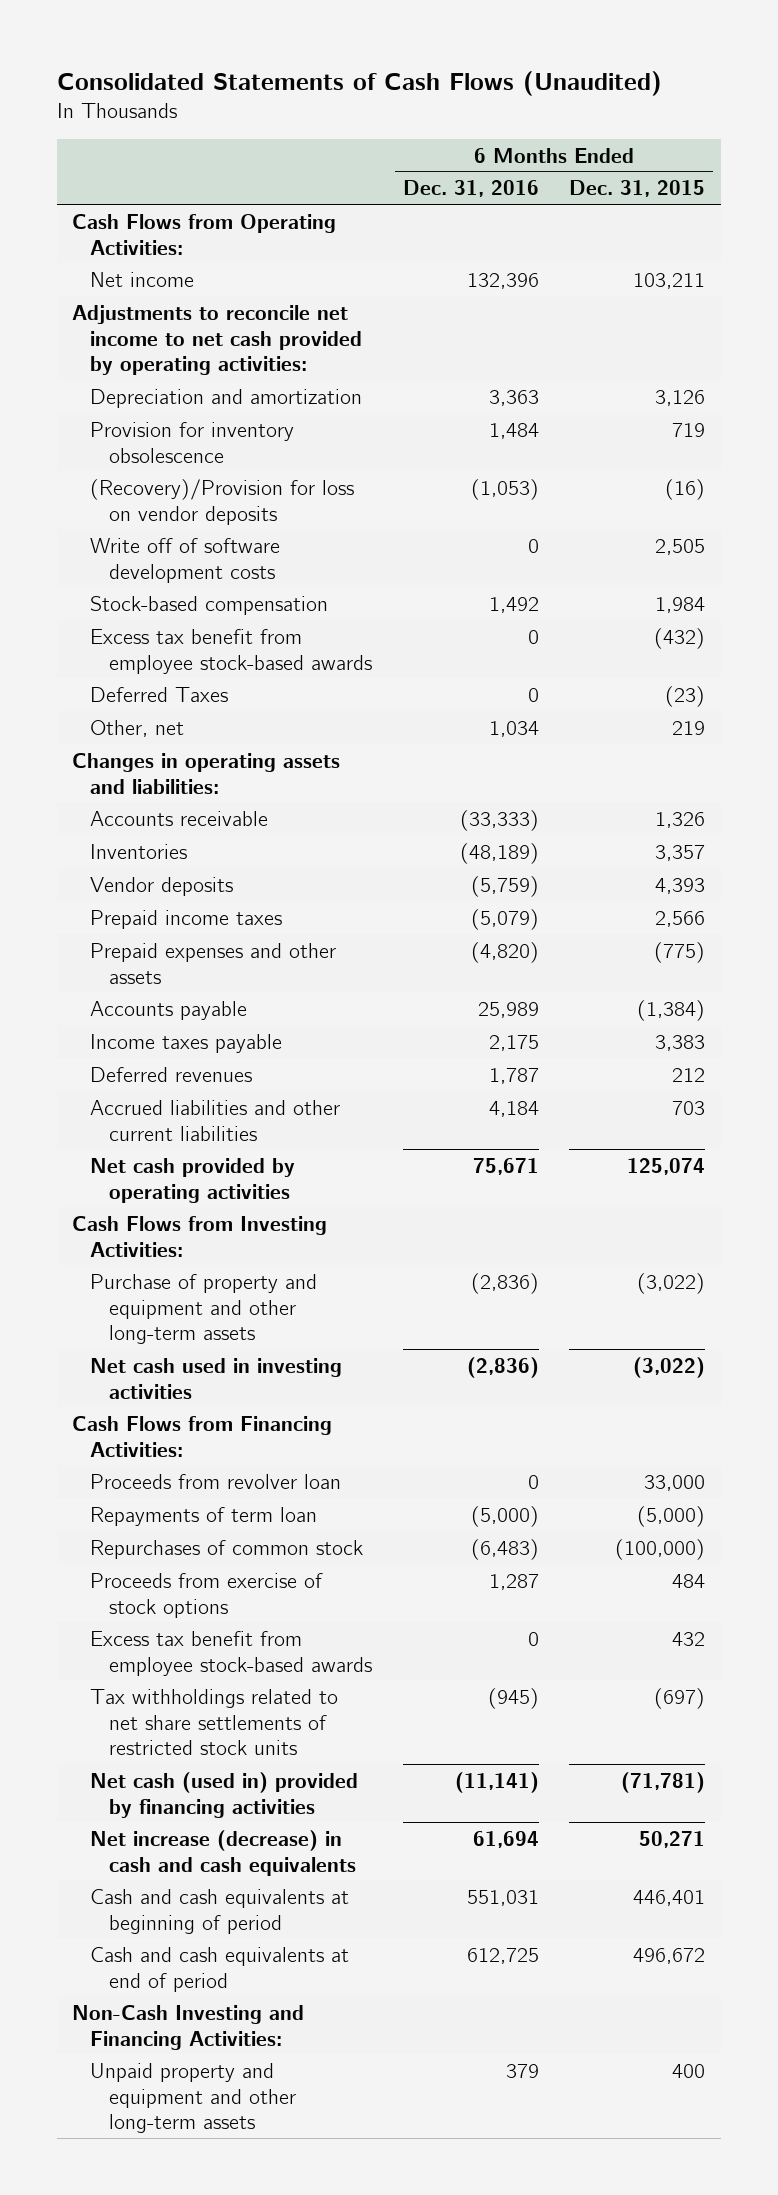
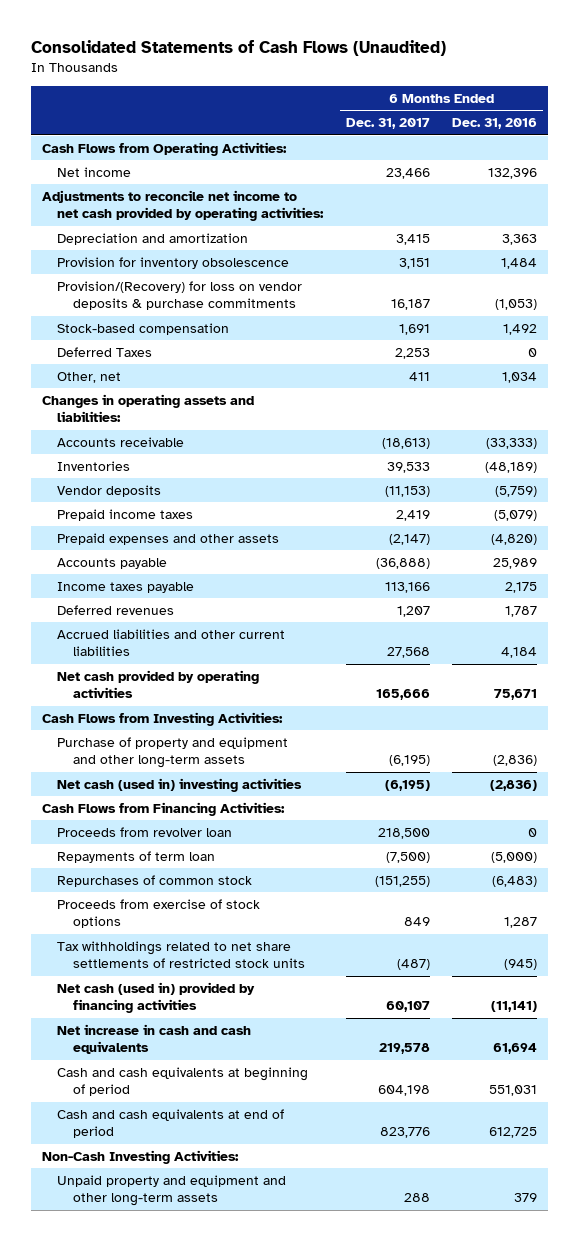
[569,180,706,198] Dec. 31, 2015 -> none
none -> [345,118,430,130] Dec. 31, 2017
[90,537,281,583] Write off of software development costs -> none
[90,478,355,525] (Recovery)/Provision for loss on vendor deposits -> [57,280,303,311] Provision/(Recovery) for loss on vendor deposits & purchase commitments
[90,628,372,674] Excess tax benefit from employee stock-based awards -> none
[90,1357,343,1399] Net cash used in investing activities -> [57,777,303,792] Net cash (used in) investing activities
[90,1630,372,1676] Excess tax benefit from employee stock-based awards -> none
[90,1829,356,1876] Net increase (decrease) in cash and cash equivalents -> [57,1023,252,1055] Net increase in cash and cash equivalents
[72,2004,305,2050] Non-Cash Investing and Financing Activities: -> [42,1149,240,1164] Non-Cash Investing Activities:

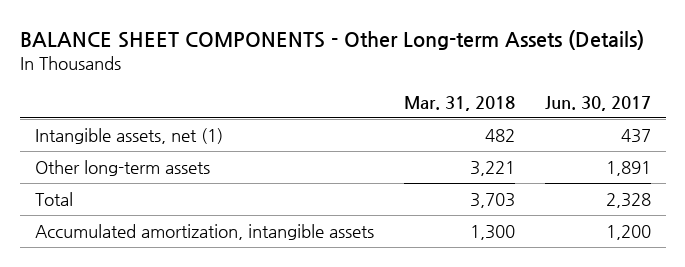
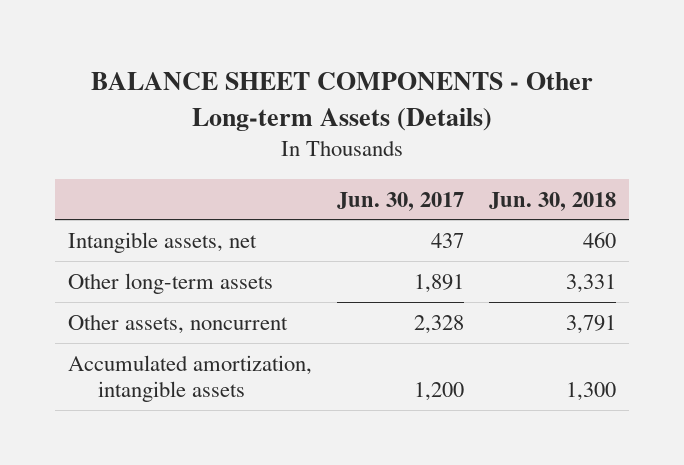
[403,95,515,111] Mar. 31, 2018 -> none
none -> [489,191,617,211] Jun. 30, 2018
[34,127,223,144] Intangible assets, net (1) -> [67,231,257,253] Intangible assets, net
[34,191,73,206] Total -> [67,313,288,334] Other assets, noncurrent

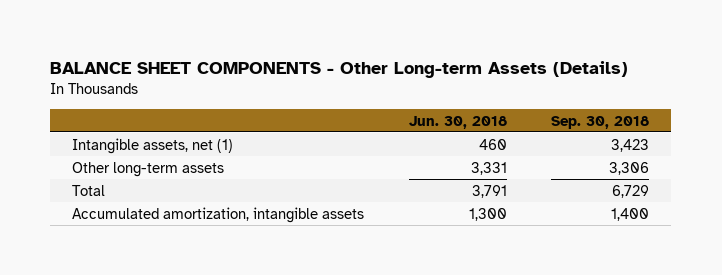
[337,191,465,211] Jun. 30, 2017 -> none
none -> [551,115,650,129] Sep. 30, 2018
[67,231,257,253] Intangible assets, net -> [72,137,234,154] Intangible assets, net (1)
[67,313,288,334] Other assets, noncurrent -> [72,184,106,196] Total

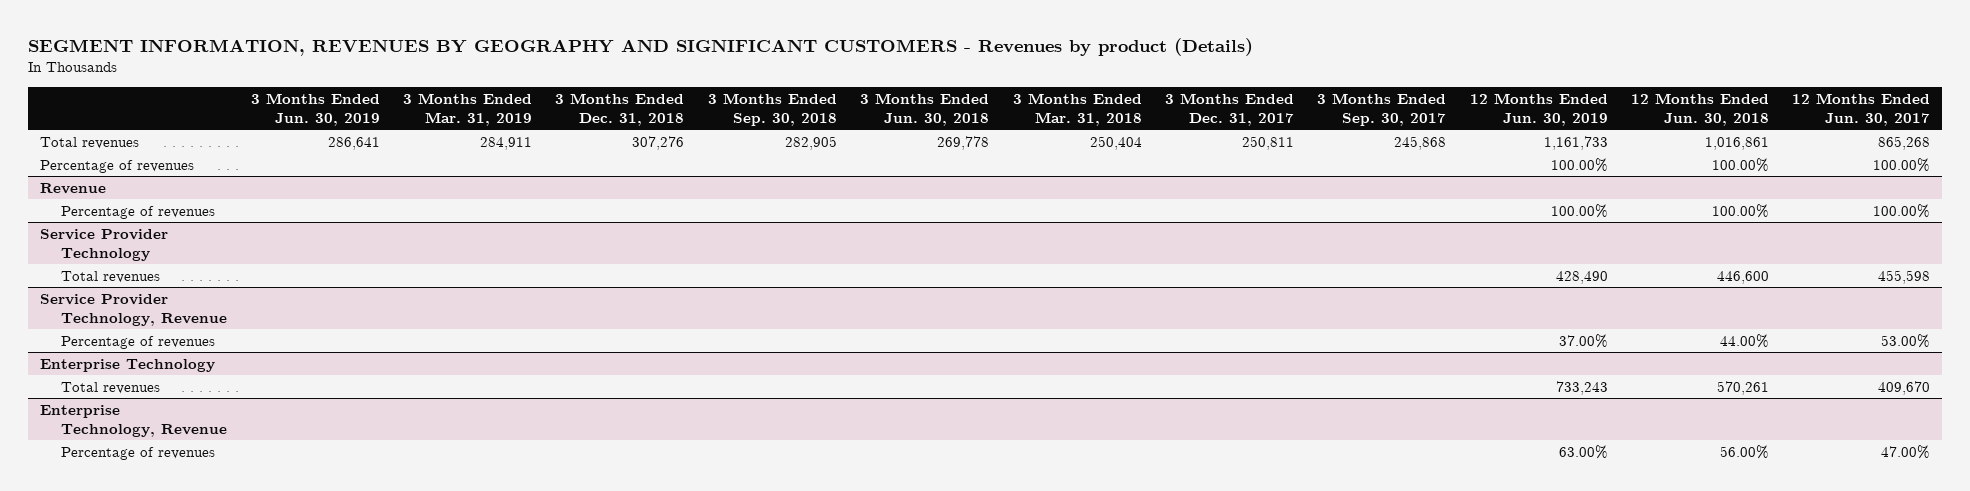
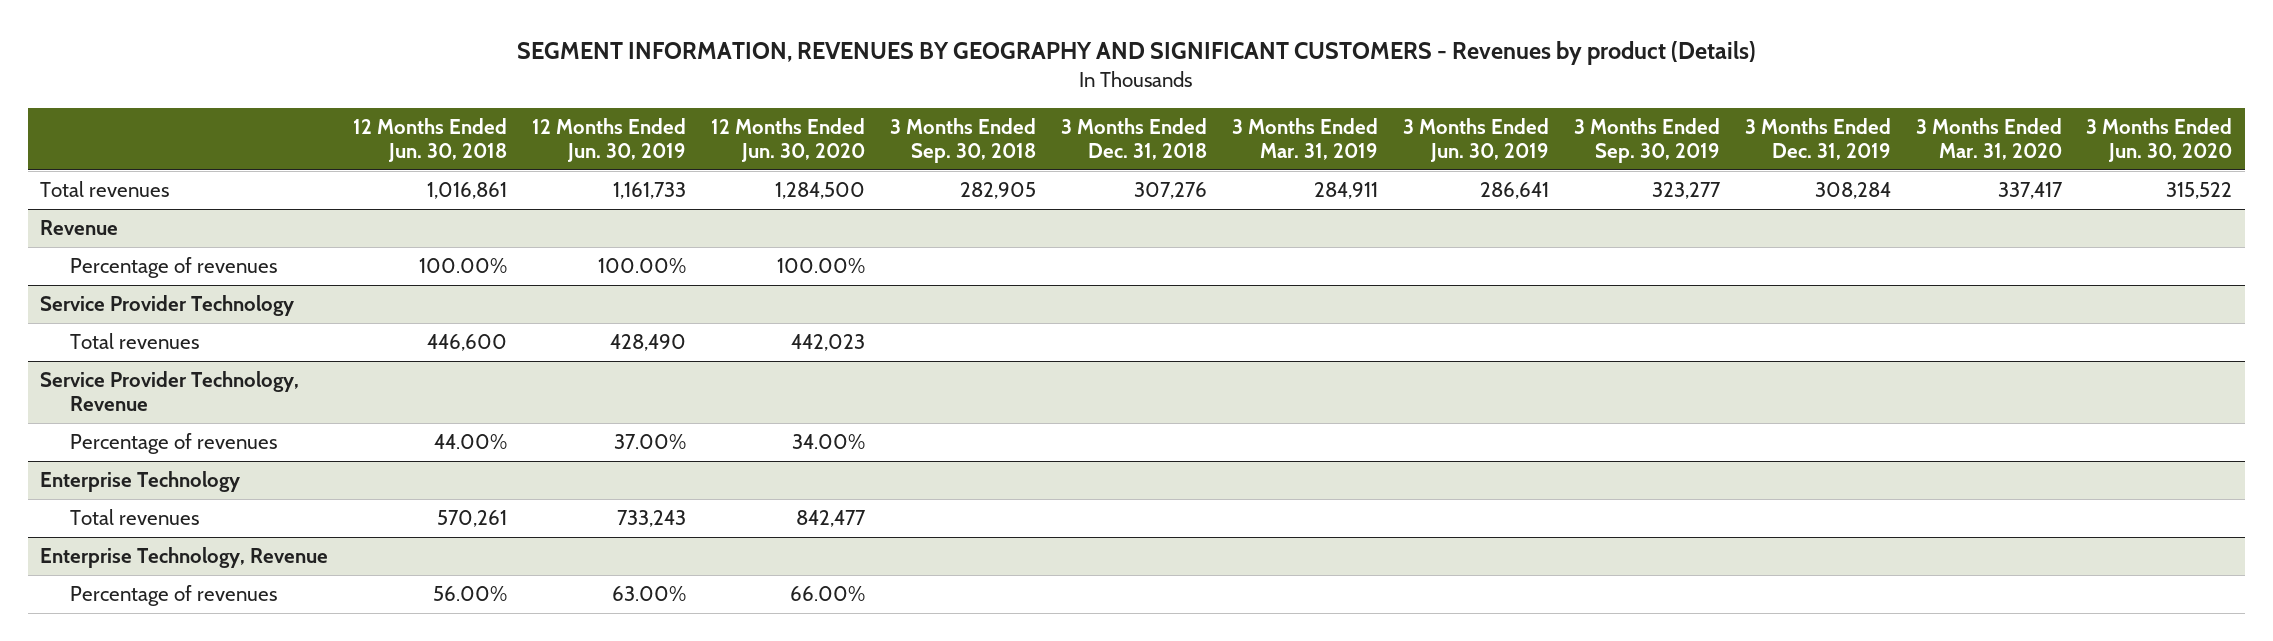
[860,93,990,126] 3 Months Ended Jun. 30, 2018 -> none
[1012,93,1142,126] 3 Months Ended Mar. 31, 2018 -> none
[1164,93,1294,126] 3 Months Ended Dec. 31, 2017 -> none
[1317,93,1447,126] 3 Months Ended Sep. 30, 2017 -> none
[1792,93,1931,126] 12 Months Ended Jun. 30, 2017 -> none
none -> [710,117,865,163] 12 Months Ended Jun. 30, 2020
none -> [1573,117,1720,164] 3 Months Ended Sep. 30, 2019
none -> [1744,117,1891,161] 3 Months Ended Dec. 31, 2019
none -> [1915,117,2062,161] 3 Months Ended Mar. 31, 2020
none -> [2086,117,2233,163] 3 Months Ended Jun. 30, 2020
[40,159,195,173] Percentage of revenues -> none

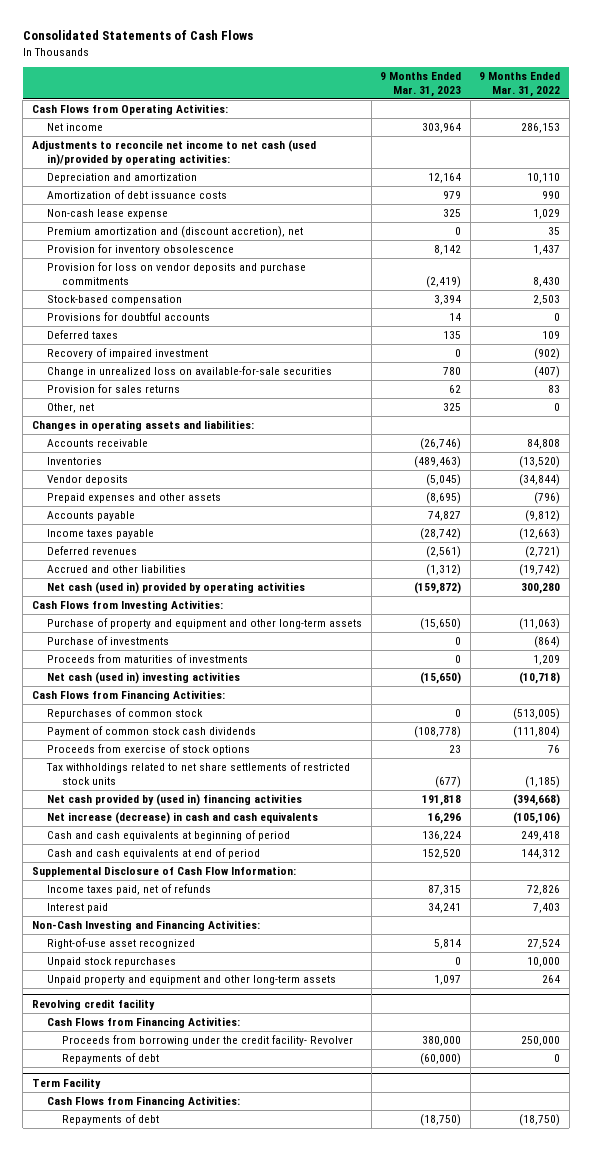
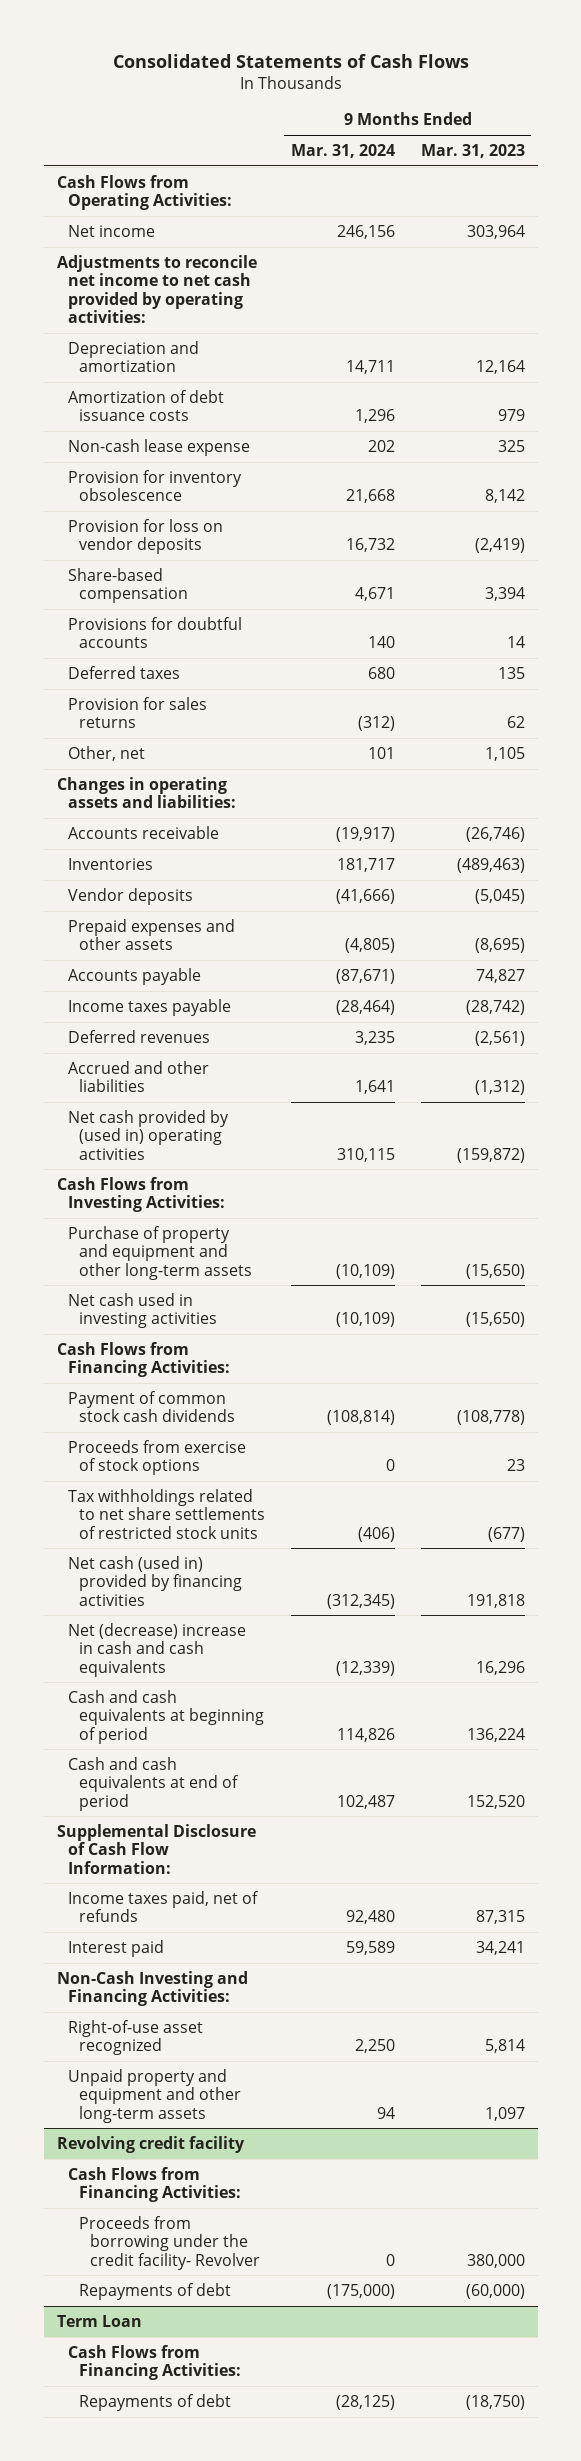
[479,72,561,97] 9 Months Ended Mar. 31, 2022 -> none
none -> [290,144,395,159] Mar. 31, 2024
[31,140,316,166] Adjustments to reconcile net income to net cash (used in)/provided by operating activities: -> [56,254,257,324] Adjustments to reconcile net income to net cash provided by operating activities:
[47,226,304,239] Premium amortization and (discount accretion), net -> none
[47,262,307,285] Provision for loss on vendor deposits and purchase commitments -> [67,518,223,555] Provision for loss on vendor deposits
[47,295,183,306] Stock-based compensation -> [67,567,188,604] Share-based compensation
[47,348,209,360] Recovery of impaired investment -> none
[47,366,333,378] Change in unrealized loss on available-for-sale securities -> none
[443,403,462,412] 325 -> [484,746,525,761] 1,105
[47,582,306,595] Net cash (used in) provided by operating activities -> [67,1109,229,1160] Net cash provided by (used in) operating activities
[47,636,170,646] Purchase of investments -> none
[47,654,249,664] Proceeds from maturities of investments -> none
[47,672,241,685] Net cash (used in) investing activities -> [67,1292,217,1329] Net cash used in investing activities
[47,708,204,720] Repurchases of common stock -> none
[47,794,303,807] Net cash provided by (used in) financing activities -> [67,1555,242,1606] Net cash (used in) provided by financing activities
[47,812,319,825] Net increase (decrease) in cash and cash equivalents -> [67,1622,246,1677] Net (decrease) increase in cash and cash equivalents
[47,957,177,968] Unpaid stock repurchases -> none
[31,1078,101,1090] Term Facility -> [56,2314,142,2327] Term Loan

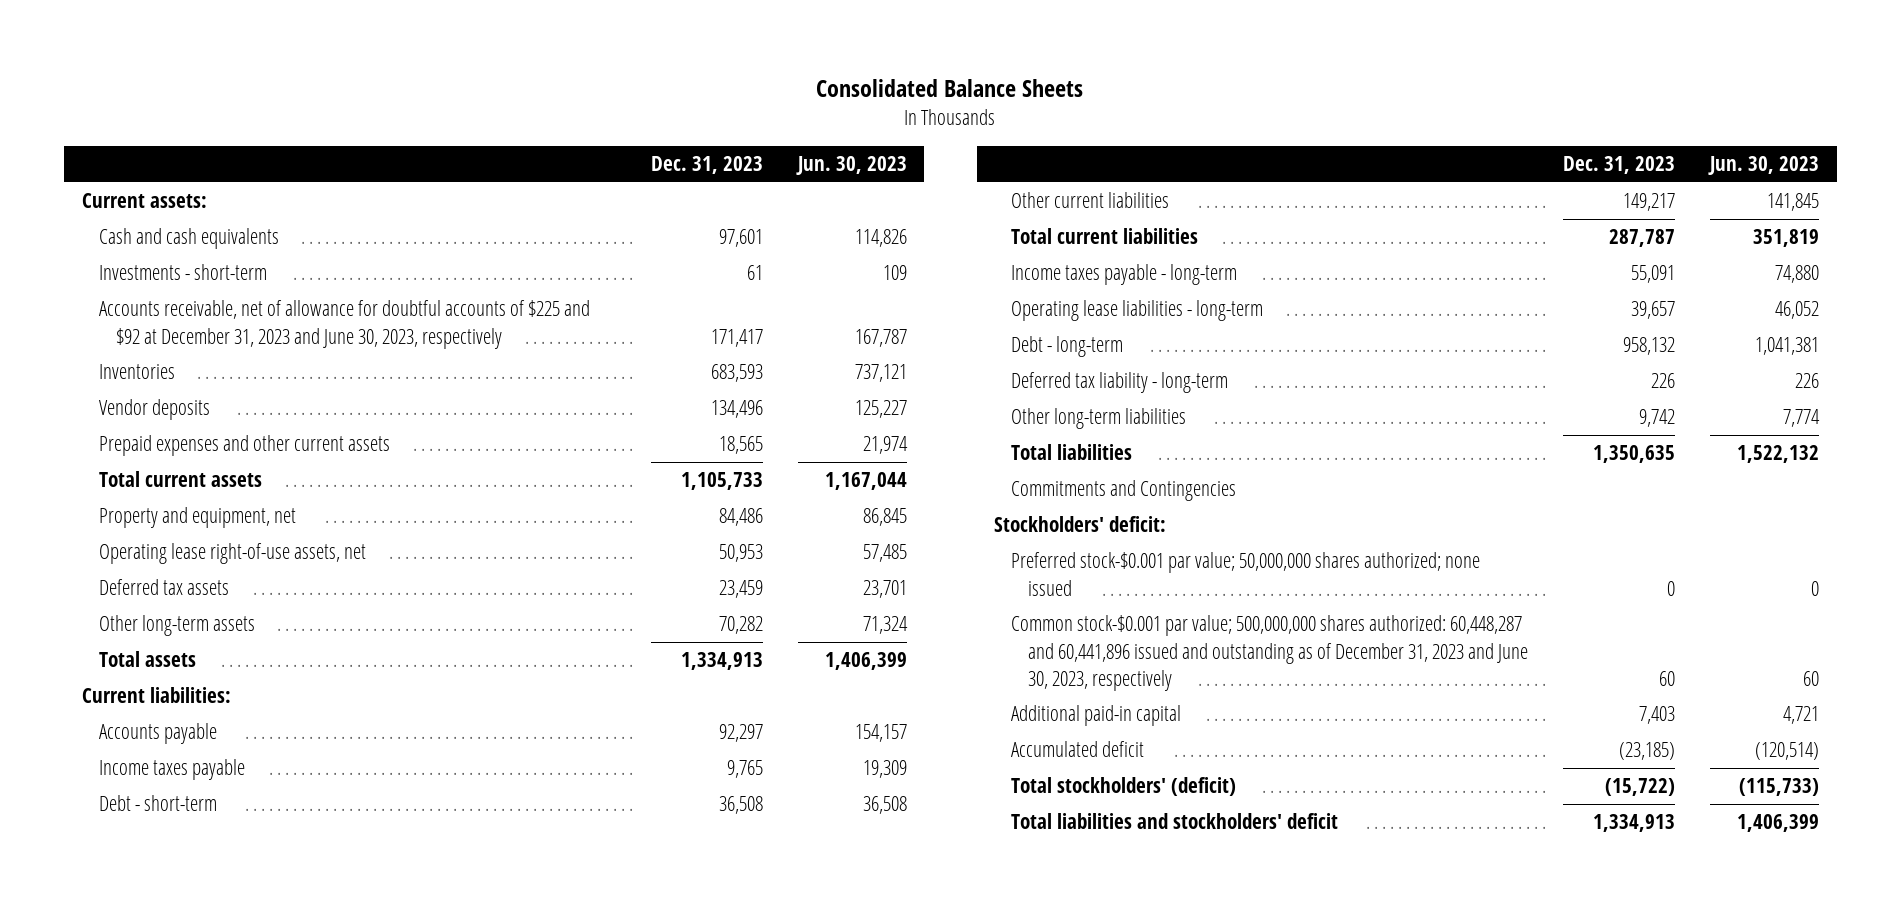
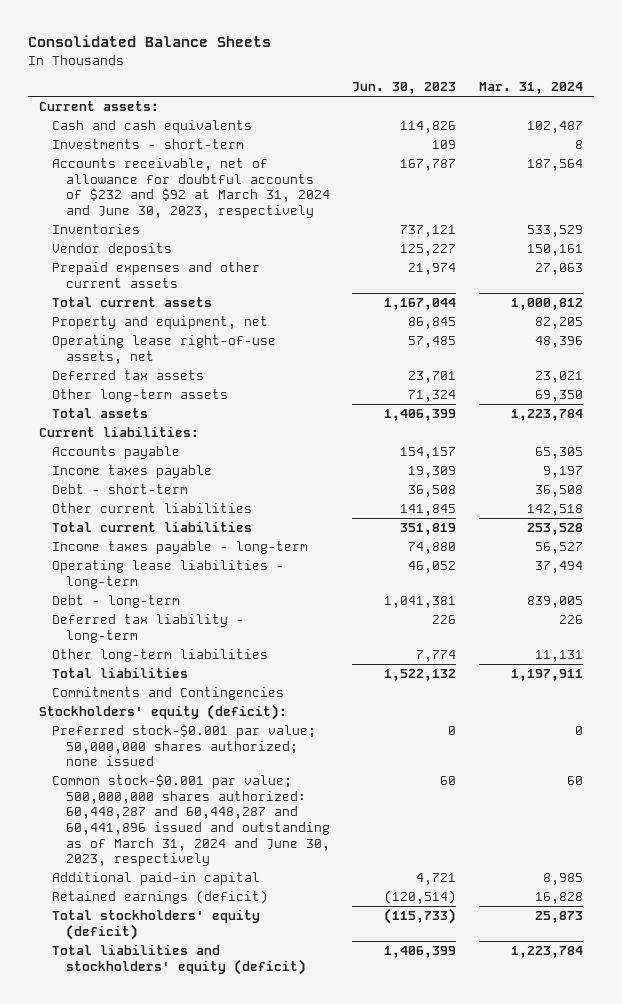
[650,156,763,175] Dec. 31, 2023 -> none
none -> [478,82,583,95] Mar. 31, 2024
[98,300,590,349] Accounts receivable, net of allowance for doubtful accounts of $225 and $92 at December 31, 2023 and June 30, 2023, respectively -> [52,157,330,219] Accounts receivable, net of allowance for doubtful accounts of $232 and $92 at March 31, 2024 and June 30, 2023, respectively
[994,516,1167,533] Stockholders' deficit: -> [38,703,287,720] Stockholders' equity (deficit):
[1011,615,1529,691] Common stock-$0.001 par value; 500,000,000 shares authorized: 60,448,287 and 60,441,896 issued and outstanding as of December 31, 2023 and June 30, 2023, respectively -> [52,773,330,867] Common stock-$0.001 par value; 500,000,000 shares authorized: 60,448,287 and 60,448,287 and 60,441,896 issued and outstanding as of March 31, 2024 and June 30, 2023, respectively
[1011,741,1145,758] Accumulated deficit -> [52,889,269,904] Retained earnings (deficit)
[1011,777,1237,797] Total stockholders' (deficit) -> [52,908,261,940] Total stockholders' equity (deficit)
[1011,813,1339,830] Total liabilities and stockholders' deficit -> [52,943,306,975] Total liabilities and stockholders' equity (deficit)

